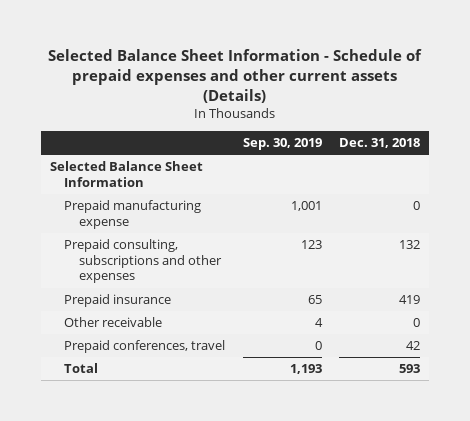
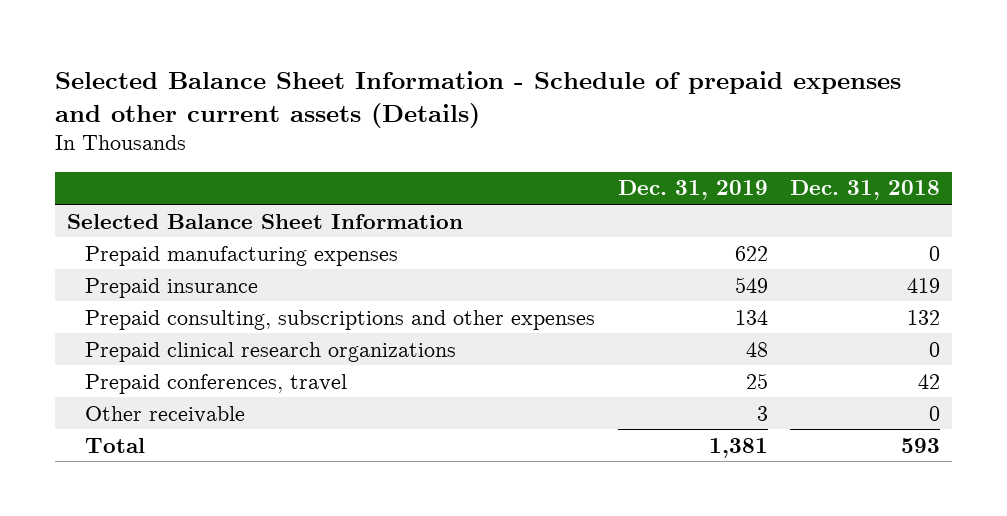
[242,137,322,150] Sep. 30, 2019 -> none
none -> [617,180,768,201] Dec. 31, 2019
[64,200,202,229] Prepaid manufacturing expense -> [84,245,398,266] Prepaid manufacturing expenses
[64,239,222,284] Prepaid consulting, subscriptions and other expenses -> [84,309,595,330] Prepaid consulting, subscriptions and other expenses
none -> [84,341,456,362] Prepaid clinical research organizations
[64,317,163,328] Other receivable -> [84,405,245,423] Other receivable

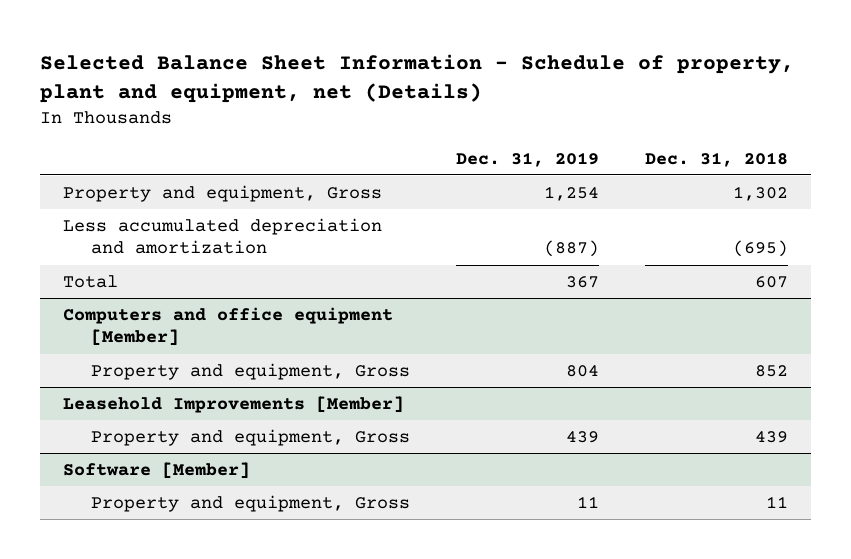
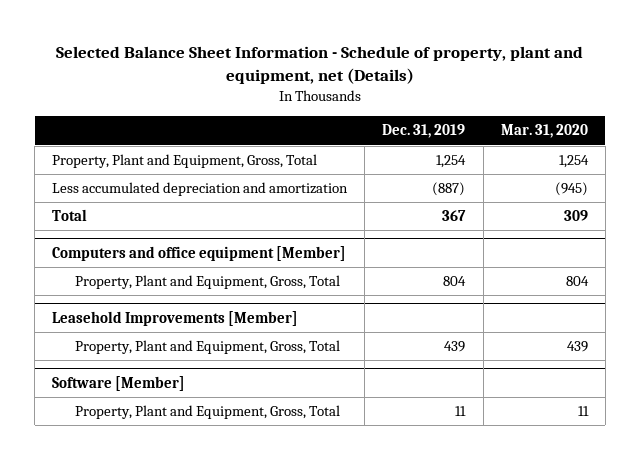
[644,151,788,167] Dec. 31, 2018 -> none
none -> [500,124,588,139] Mar. 31, 2020
[62,184,382,202] Property and equipment, Gross -> [52,154,318,169] Property, Plant and Equipment, Gross, Total
[90,362,410,380] Property and equipment, Gross -> [75,275,341,290] Property, Plant and Equipment, Gross, Total
[90,428,410,446] Property and equipment, Gross -> [75,340,341,355] Property, Plant and Equipment, Gross, Total
[90,494,410,512] Property and equipment, Gross -> [75,405,341,420] Property, Plant and Equipment, Gross, Total

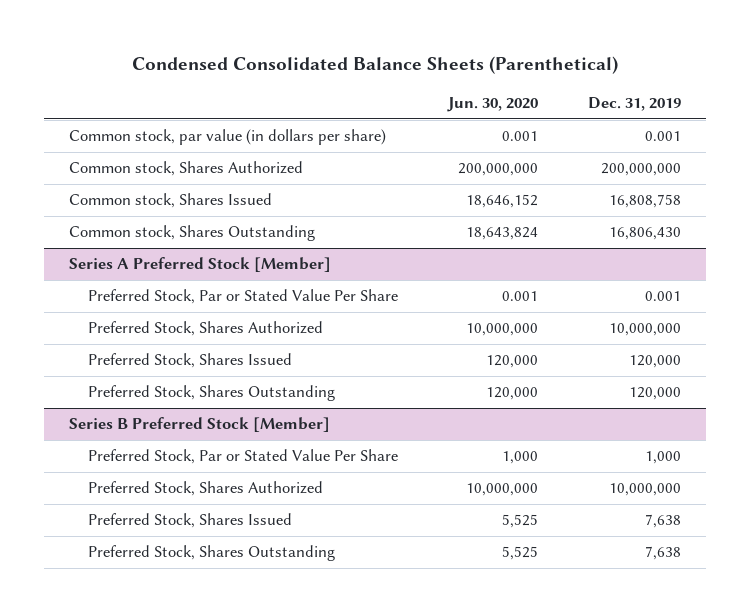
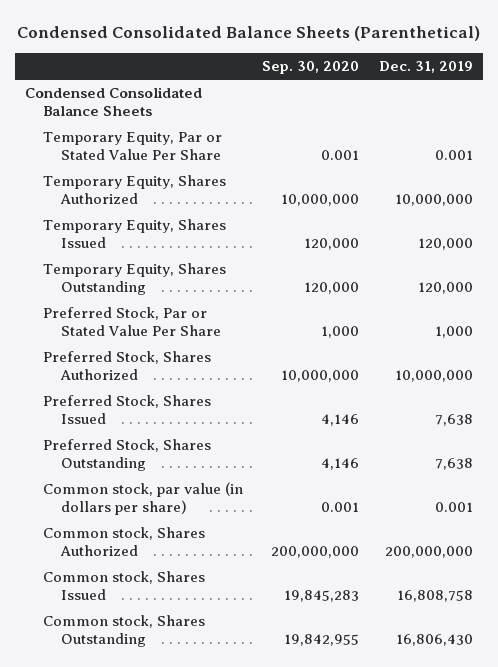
[446,97,538,113] Jun. 30, 2020 -> none
none -> [262,61,360,75] Sep. 30, 2020
[69,257,332,273] Series A Preferred Stock [Member] -> none
[87,321,323,337] Preferred Stock, Shares Authorized -> none
[87,353,292,369] Preferred Stock, Shares Issued -> none
[87,385,335,402] Preferred Stock, Shares Outstanding -> none
[69,417,331,433] Series B Preferred Stock [Member] -> none
none -> [24,87,202,116] Condensed Consolidated Balance Sheets
[87,289,398,305] Preferred Stock, Par or Stated Value Per Share -> [42,132,222,160] Temporary Equity, Par or Stated Value Per Share
none -> [42,175,226,204] Temporary Equity, Shares Authorized
none -> [42,219,226,248] Temporary Equity, Shares Issued
none -> [42,263,226,295] Temporary Equity, Shares Outstanding
[69,129,387,146] Common stock, par value (in dollars per share) -> [42,482,243,515] Common stock, par value (in dollars per share)
[69,161,304,177] Common stock, Shares Authorized -> [42,527,205,556] Common stock, Shares Authorized
[69,193,273,209] Common stock, Shares Issued -> [42,571,205,600] Common stock, Shares Issued
[69,225,316,242] Common stock, Shares Outstanding -> [42,615,205,647] Common stock, Shares Outstanding

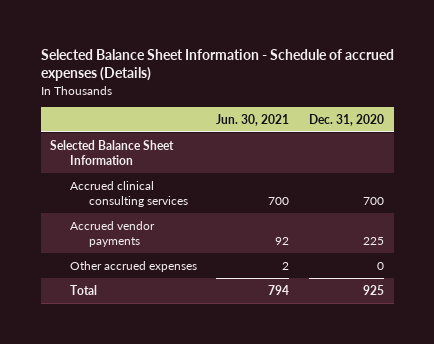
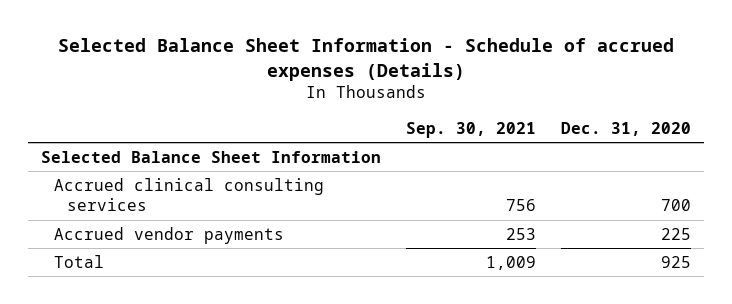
[216,113,290,126] Jun. 30, 2021 -> none
none -> [406,121,537,138] Sep. 30, 2021
[69,260,197,272] Other accrued expenses -> none

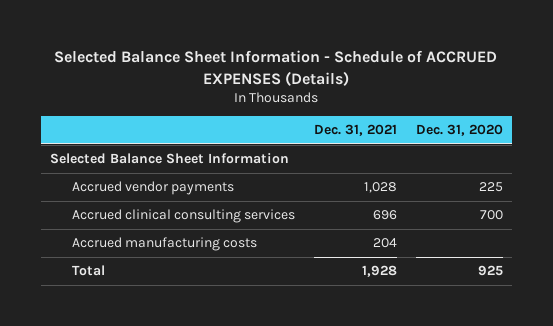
[58,38,675,81] Selected Balance Sheet Information - Schedule of accrued expenses (Details) -> [54,50,498,86] Selected Balance Sheet Information - Schedule of ACCRUED EXPENSES (Details)
[406,121,537,138] Sep. 30, 2021 -> none
none -> [313,124,397,137] Dec. 31, 2021
[53,177,324,212] Accrued clinical consulting services -> [72,209,296,224] Accrued clinical consulting services
none -> [72,237,258,252] Accrued manufacturing costs

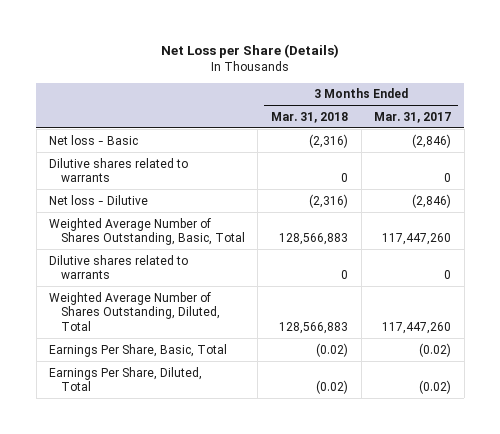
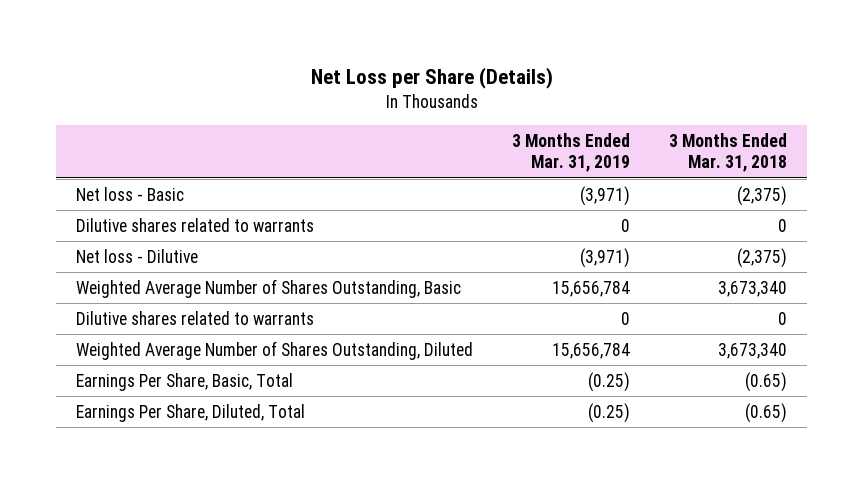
[374,111,452,123] Mar. 31, 2017 -> none
none -> [512,133,631,173] 3 Months Ended Mar. 31, 2019
[309,133,349,148] (2,316) -> [737,185,788,206] (2,375)
[309,193,349,208] (2,316) -> [737,247,788,268] (2,375)
[49,217,245,246] Weighted Average Number of Shares Outstanding, Basic, Total -> [75,278,461,298] Weighted Average Number of Shares Outstanding, Basic
[279,233,349,246] 128,566,883 -> [718,280,788,297] 3,673,340
[49,291,220,331] Weighted Average Number of Shares Outstanding, Diluted, Total -> [75,340,473,360] Weighted Average Number of Shares Outstanding, Diluted
[279,321,349,334] 128,566,883 -> [718,342,788,359] 3,673,340
[316,342,349,357] (0.02) -> [745,371,788,392] (0.65)
[316,380,349,395] (0.02) -> [745,402,788,423] (0.65)

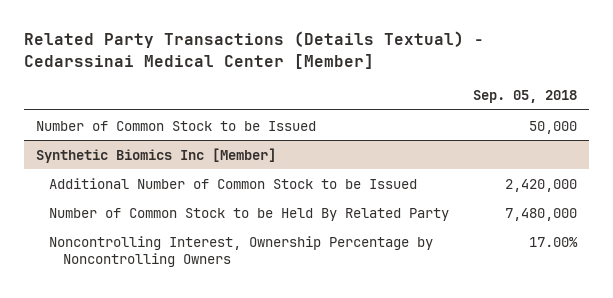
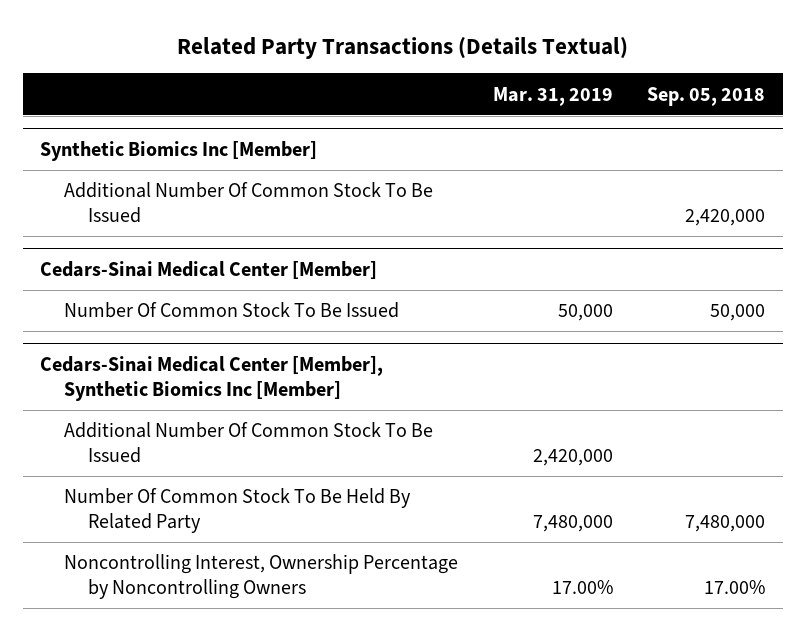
[23,31,484,69] Related Party Transactions (Details Textual) - Cedarssinai Medical Center [Member] -> [176,36,628,59] Related Party Transactions (Details Textual)
none -> [492,86,613,106] Mar. 31, 2019
[35,120,316,131] Number of Common Stock to be Issued -> none
[49,177,418,189] Additional Number of Common Stock to be Issued -> [64,182,434,224] Additional Number Of Common Stock To Be Issued
none -> [40,260,378,279] Cedars-Sinai Medical Center [Member]
none -> [64,302,400,319] Number Of Common Stock To Be Issued
none -> [40,355,384,402] Cedars-Sinai Medical Center [Member], Synthetic Biomics Inc [Member]
none -> [64,422,434,464] Additional Number Of Common Stock To Be Issued
[49,207,450,221] Number of Common Stock to be Held By Related Party -> [64,488,412,534] Number Of Common Stock To Be Held By Related Party

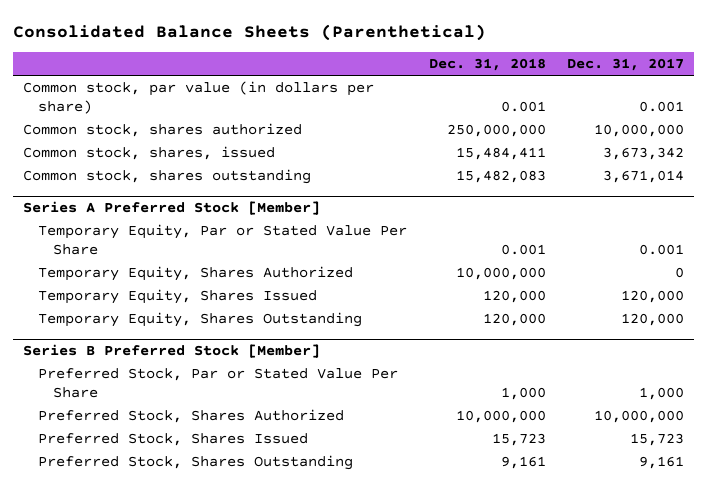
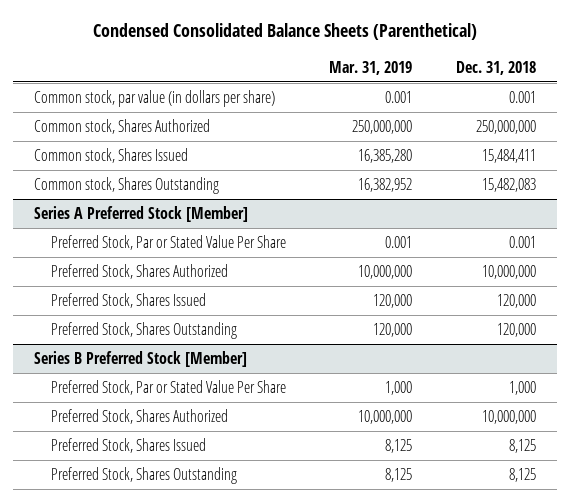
[12,23,486,41] Consolidated Balance Sheets (Parenthetical) -> [93,23,478,41] Condensed Consolidated Balance Sheets (Parenthetical)
[566,58,684,72] Dec. 31, 2017 -> none
none -> [329,60,413,75] Mar. 31, 2019
[23,123,303,138] Common stock, shares authorized -> [34,119,211,135] Common stock, Shares Authorized
[23,146,276,161] Common stock, shares, issued -> [34,148,189,164] Common stock, Shares Issued
[23,169,312,185] Common stock, shares outstanding -> [34,177,220,195] Common stock, Shares Outstanding
[38,266,354,282] Temporary Equity, Shares Authorized -> none
[38,289,318,305] Temporary Equity, Shares Issued -> none
[38,312,363,328] Temporary Equity, Shares Outstanding -> none
[38,224,408,255] Temporary Equity, Par or Stated Value Per Share -> [50,235,286,251] Preferred Stock, Par or Stated Value Per Share
none -> [50,264,228,280] Preferred Stock, Shares Authorized
none -> [50,293,206,309] Preferred Stock, Shares Issued
none -> [50,322,237,340] Preferred Stock, Shares Outstanding
[491,433,546,447] 15,723 -> [508,439,536,454] 8,125
[500,456,546,470] 9,161 -> [508,468,536,483] 8,125

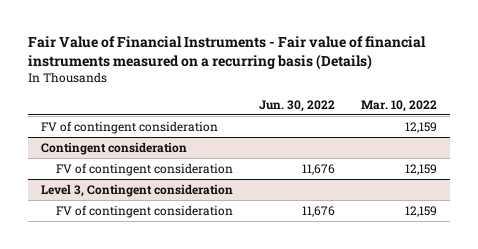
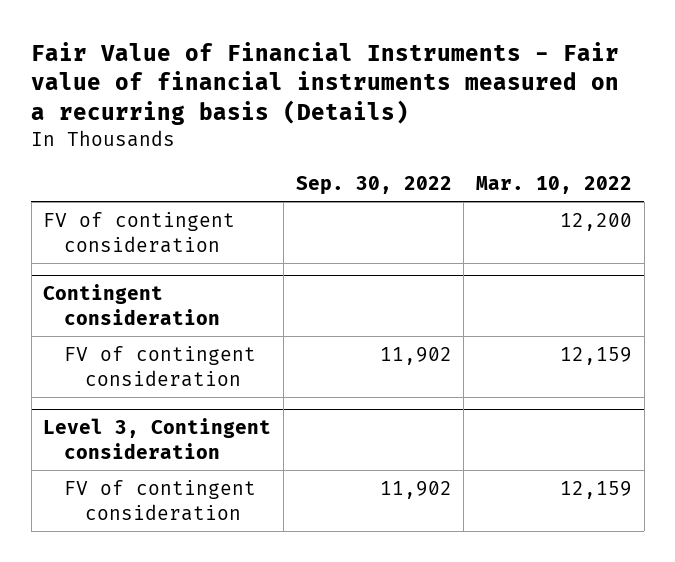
[258,99,335,112] Jun. 30, 2022 -> none
none -> [295,175,452,195] Sep. 30, 2022
[404,121,437,133] 12,159 -> [559,212,632,231] 12,200

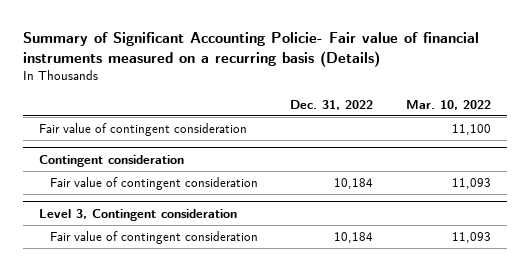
[31,41,620,126] Fair Value of Financial Instruments - Fair value of financial instruments measured on a recurring basis (Details) -> [22,31,479,67] Summary of Significant Accounting Policie- Fair value of financial instruments measured on a recurring basis (Details)
[295,175,452,195] Sep. 30, 2022 -> none
none -> [290,99,374,110] Dec. 31, 2022
[43,211,236,253] FV of contingent consideration -> [39,123,248,137] Fair value of contingent consideration
[559,212,632,231] 12,200 -> [452,124,492,136] 11,100
[63,345,256,387] FV of contingent consideration -> [49,177,258,191] Fair value of contingent consideration
[559,346,632,365] 12,159 -> [452,178,492,190] 11,093
[63,479,256,521] FV of contingent consideration -> [49,231,258,245] Fair value of contingent consideration
[559,480,632,499] 12,159 -> [452,232,492,244] 11,093

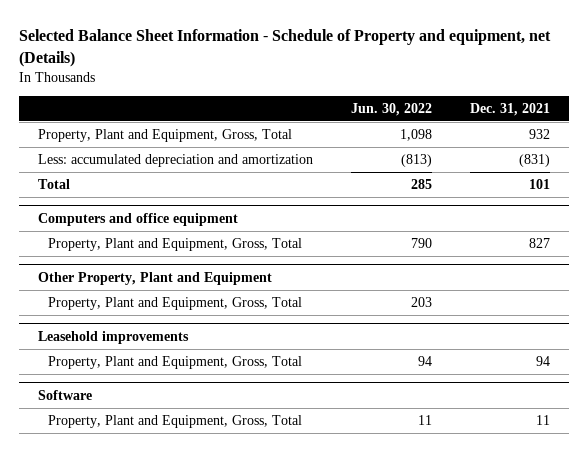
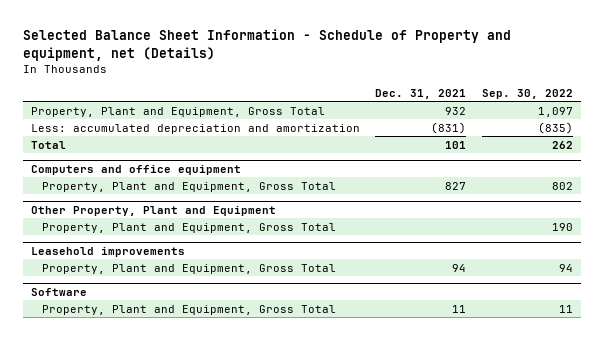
[350,102,432,116] Jun. 30, 2022 -> none
none -> [481,88,573,99] Sep. 30, 2022
[38,129,293,143] Property, Plant and Equipment, Gross, Total -> [30,106,325,117] Property, Plant and Equipment, Gross Total
[48,238,303,252] Property, Plant and Equipment, Gross, Total -> [41,181,336,192] Property, Plant and Equipment, Gross Total
[48,297,303,311] Property, Plant and Equipment, Gross, Total -> [41,222,336,233] Property, Plant and Equipment, Gross Total
[48,356,303,370] Property, Plant and Equipment, Gross, Total -> [41,263,336,274] Property, Plant and Equipment, Gross Total
[48,415,303,429] Property, Plant and Equipment, Gross, Total -> [41,304,336,315] Property, Plant and Equipment, Gross Total

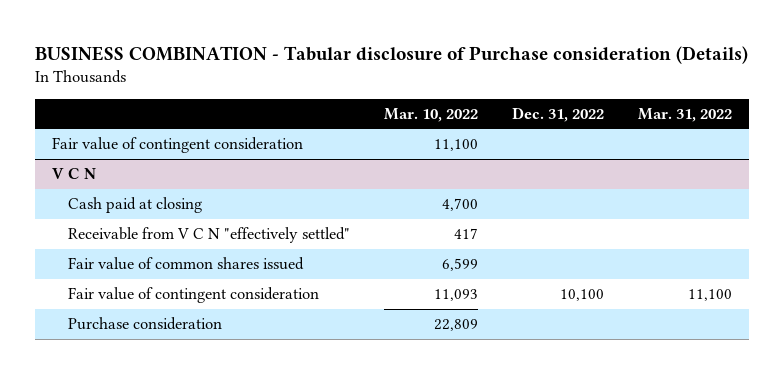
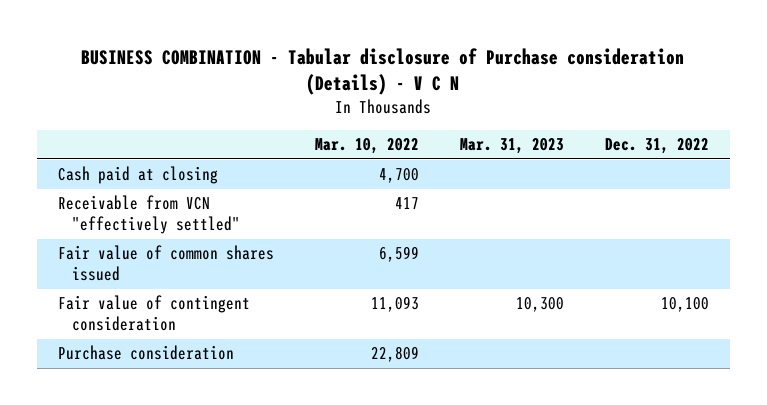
[34,46,748,65] BUSINESS COMBINATION - Tabular disclosure of Purchase consideration (Details) -> [81,47,685,95] BUSINESS COMBINATION - Tabular disclosure of Purchase consideration (Details) - V C N
[638,107,733,122] Mar. 31, 2022 -> none
none -> [459,138,564,155] Mar. 31, 2023
[51,137,303,154] Fair value of contingent consideration -> none
[51,168,96,180] V C N -> none
[68,227,351,244] Receivable from V C N "effectively settled" -> [57,195,240,235] Receivable from VCN "effectively settled"

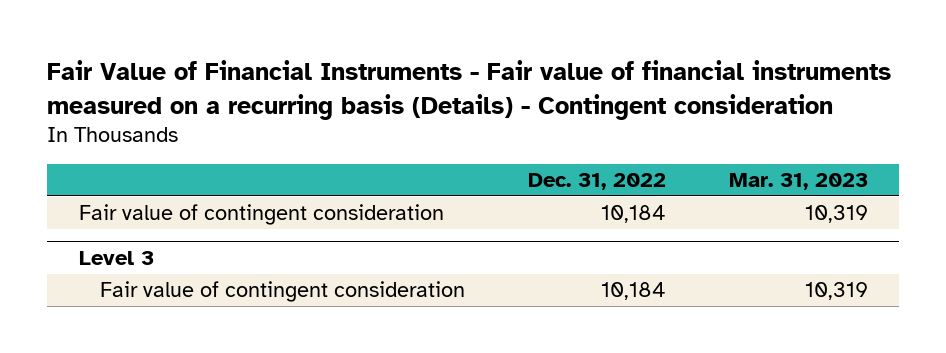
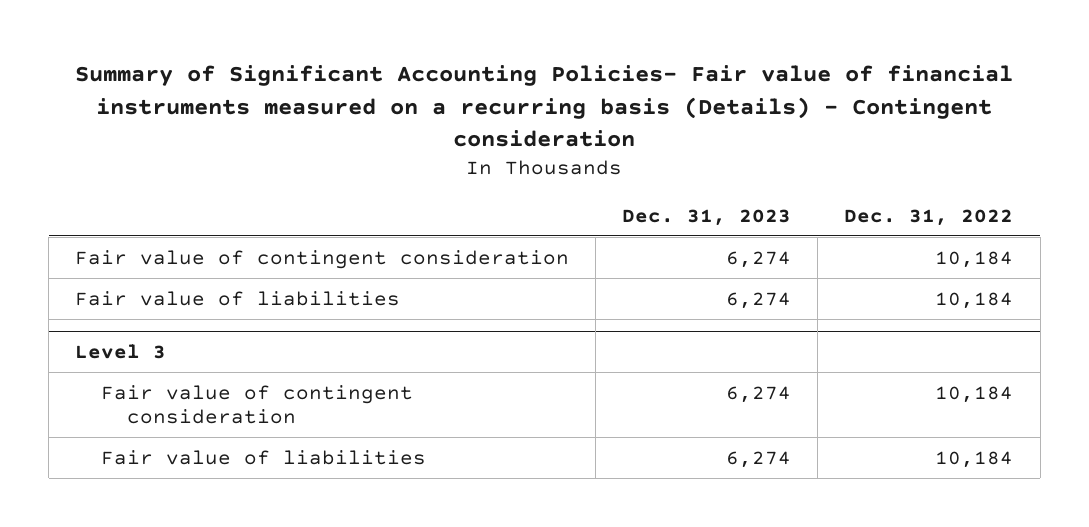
[47,60,892,120] Fair Value of Financial Instruments - Fair value of financial instruments measured on a recurring basis (Details) - Contingent consideration -> [75,65,1014,147] Summary of Significant Accounting Policies- Fair value of financial instruments measured on a recurring basis (Details) - Contingent consideration
[728,173,868,191] Mar. 31, 2023 -> none
none -> [622,208,792,226] Dec. 31, 2023
none -> [75,290,401,306] Fair value of liabilities
none -> [101,449,427,465] Fair value of liabilities

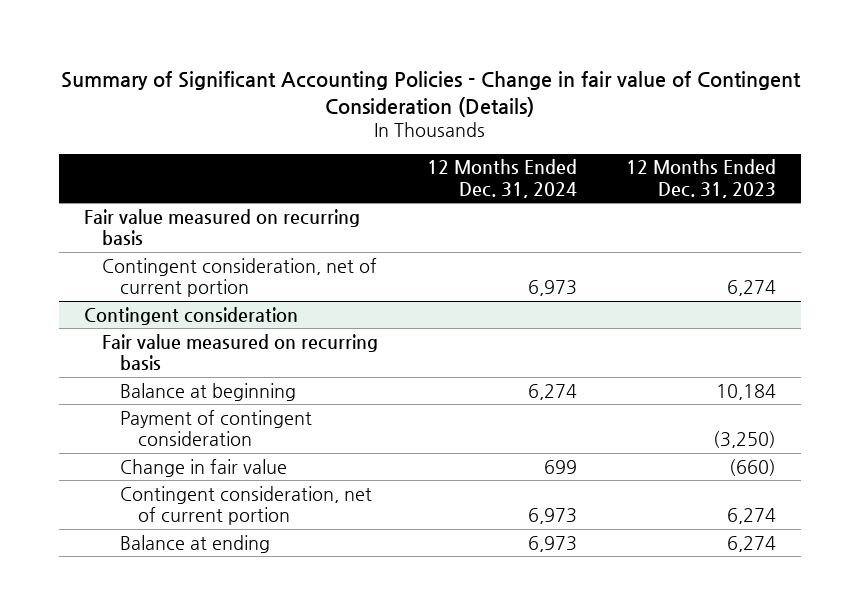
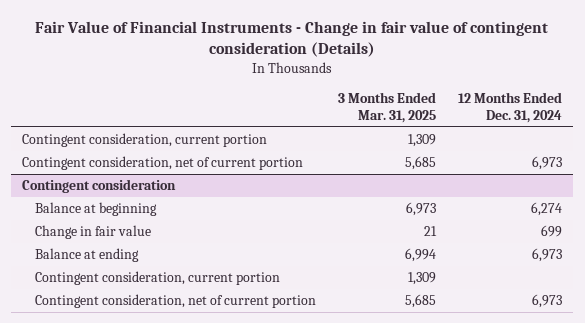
[61,71,802,117] Summary of Significant Accounting Policies - Change in fair value of Contingent Consideration (Details) -> [35,20,549,58] Fair Value of Financial Instruments - Change in fair value of contingent consideration (Details)
[626,159,777,198] 12 Months Ended Dec. 31, 2023 -> none
none -> [338,92,437,123] 3 Months Ended Mar. 31, 2025
[83,208,360,246] Fair value measured on recurring basis -> none
none -> [22,133,268,148] Contingent consideration, current portion
[101,333,378,371] Fair value measured on recurring basis -> none
[120,409,313,447] Payment of contingent consideration -> none
none -> [35,271,281,286] Contingent consideration, current portion
[120,485,373,526] Contingent consideration, net of current portion -> [35,294,317,309] Contingent consideration, net of current portion

